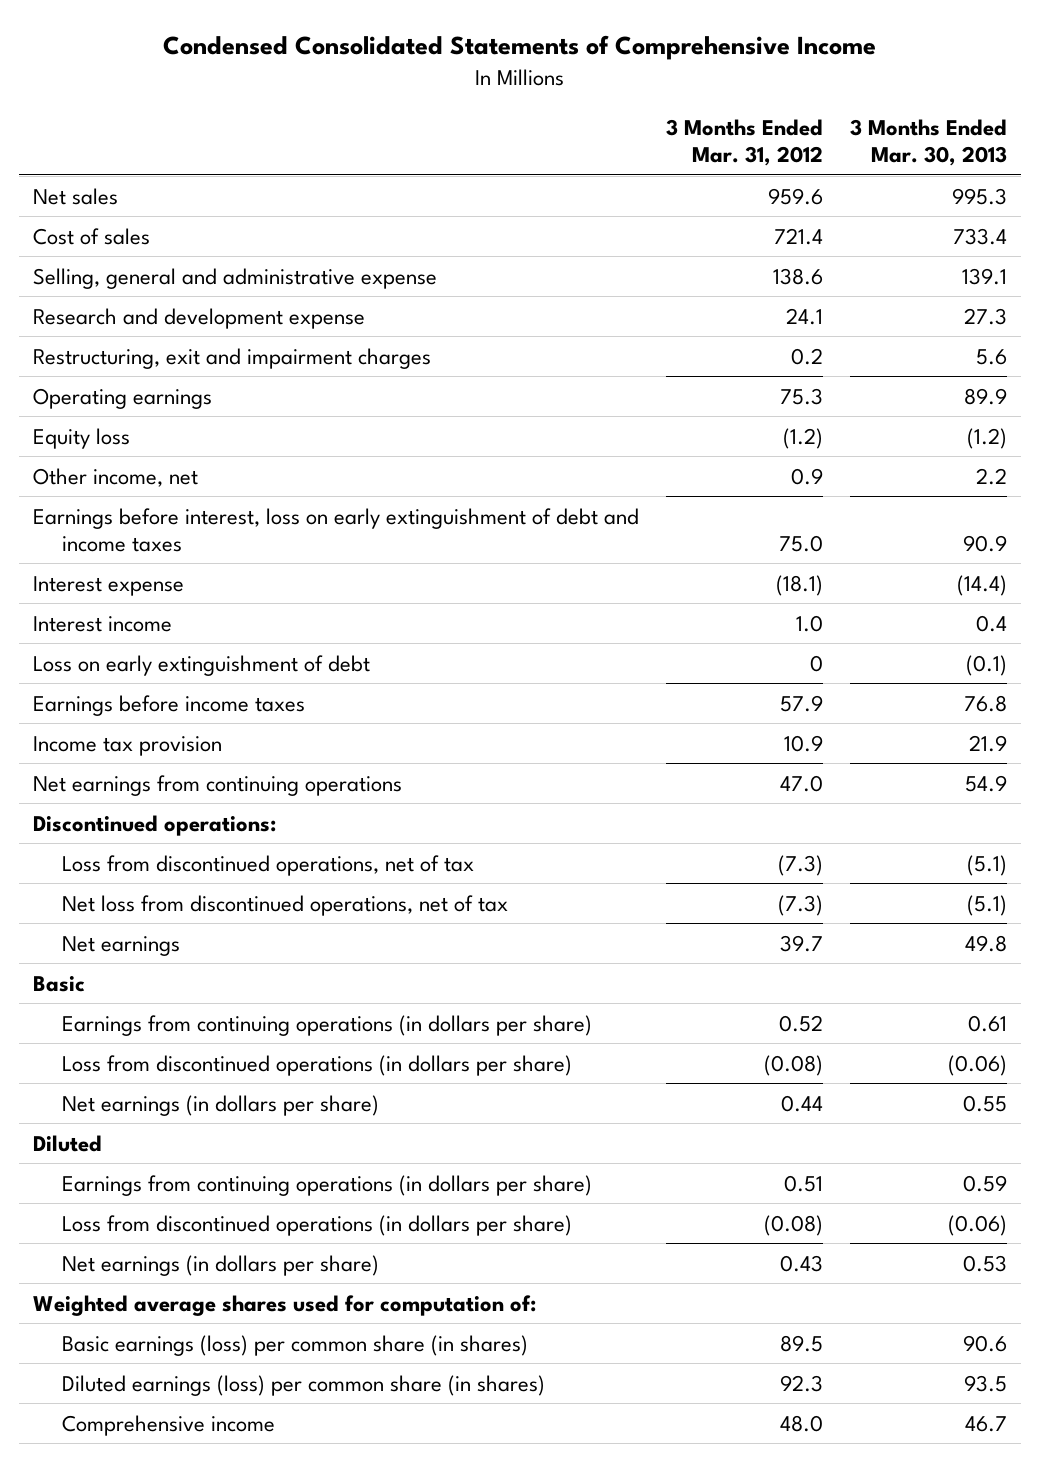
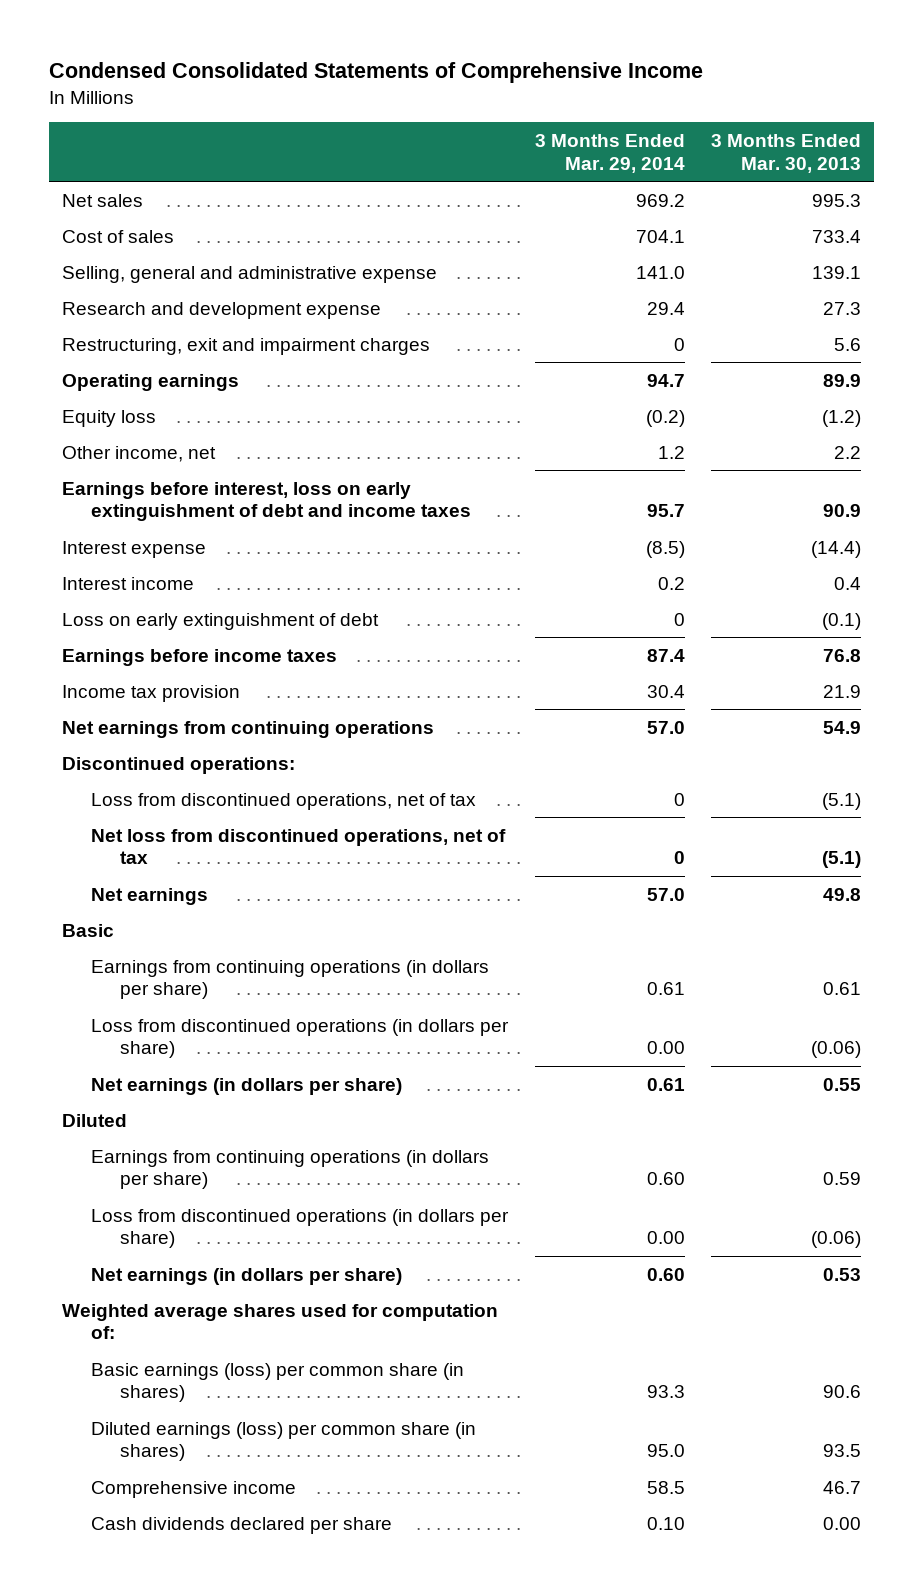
[666,118,824,166] 3 Months Ended Mar. 31, 2012 -> none
none -> [534,134,685,173] 3 Months Ended Mar. 29, 2014
none -> [91,1516,393,1534] Cash dividends declared per share

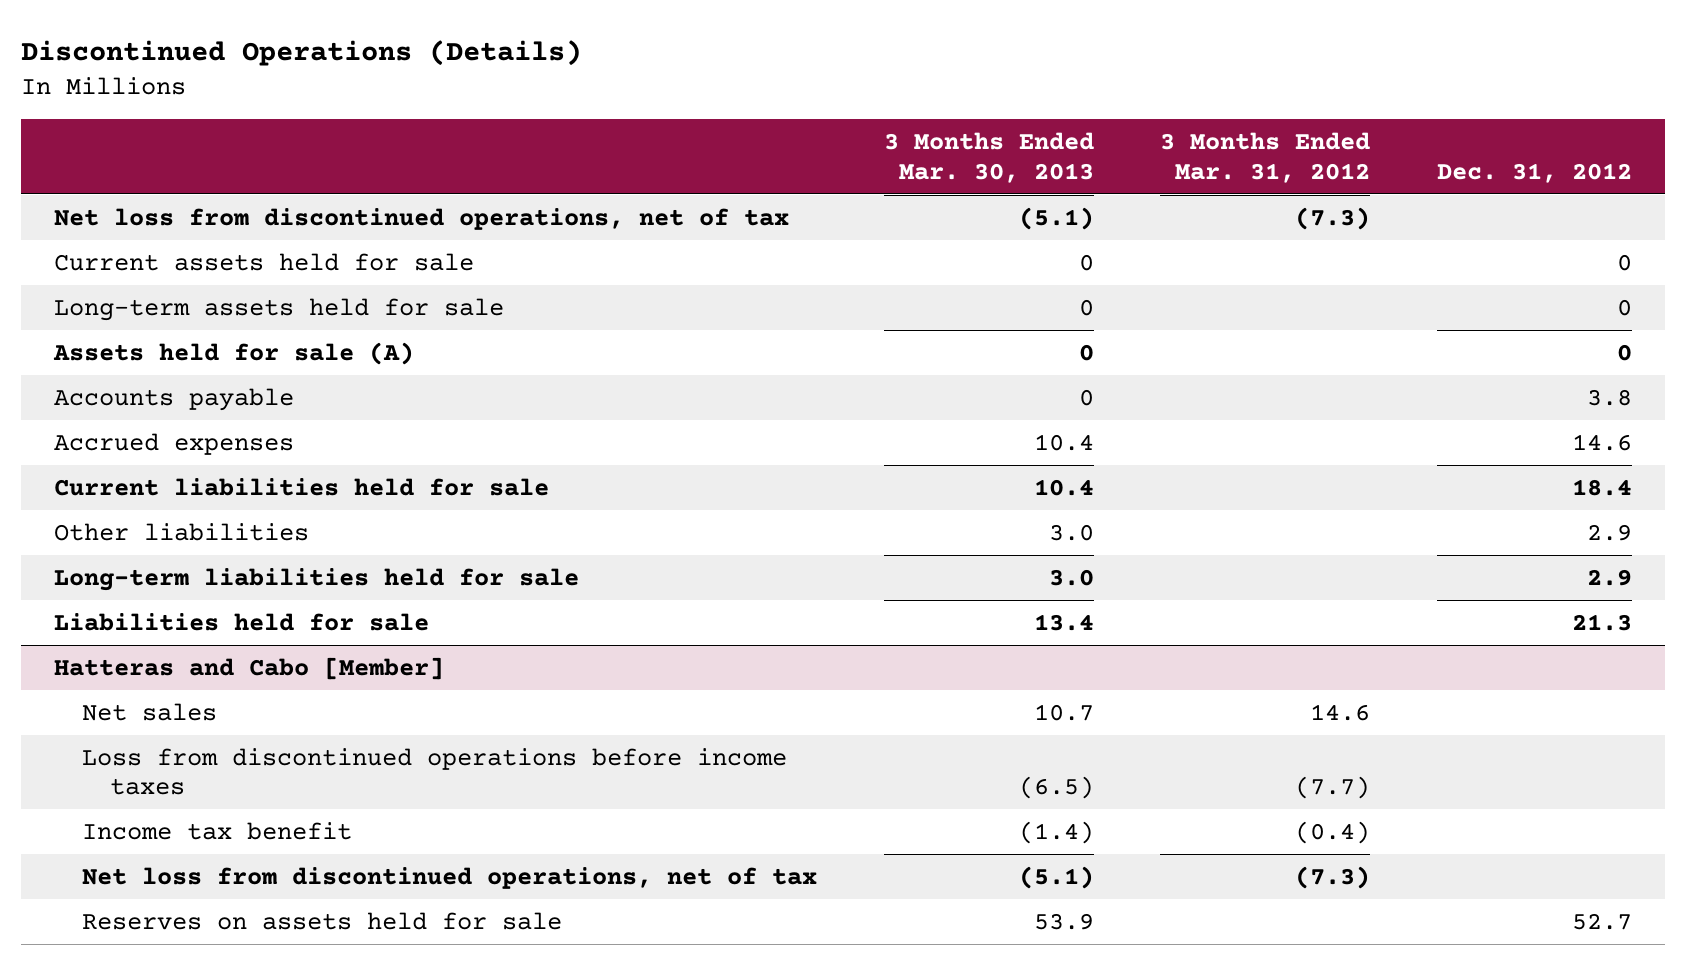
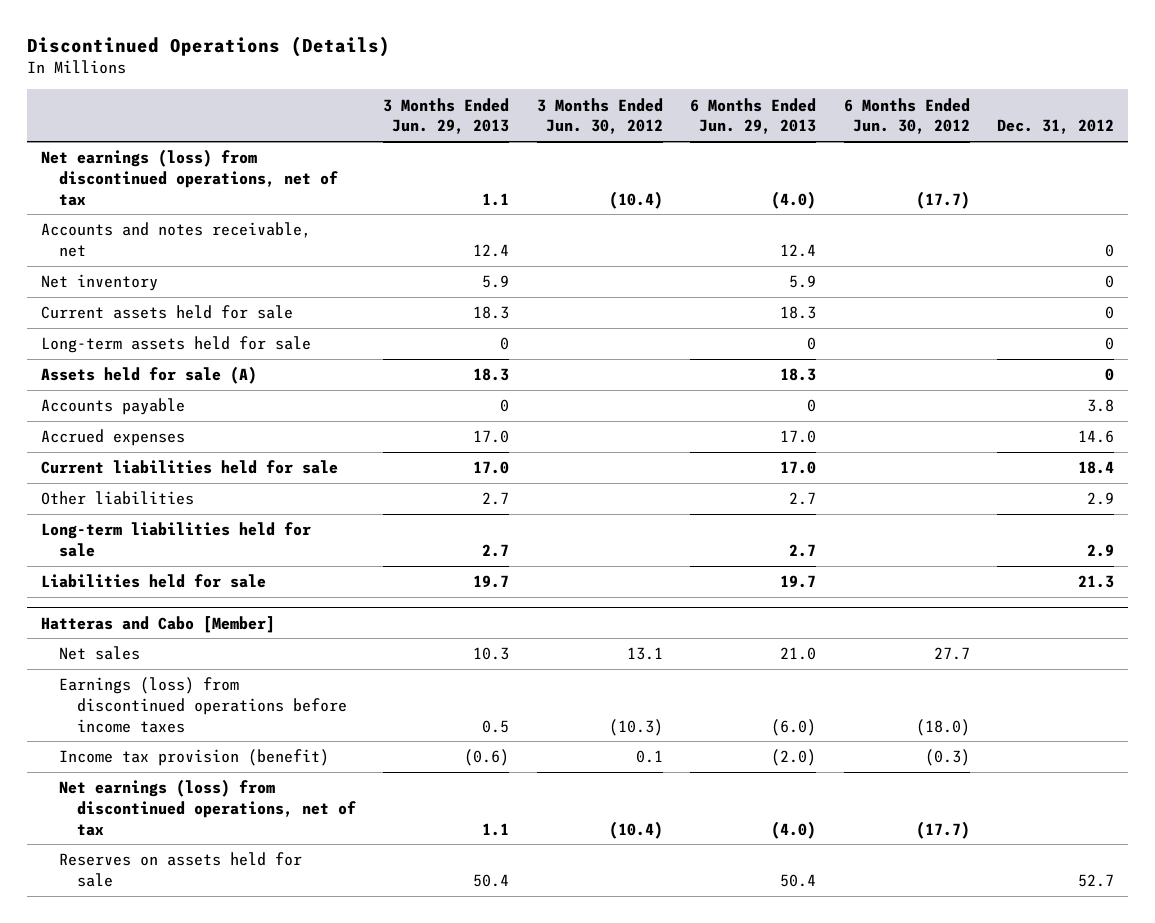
[883,132,1094,183] 3 Months Ended Mar. 30, 2013 -> none
[1160,132,1371,183] 3 Months Ended Mar. 31, 2012 -> none
none -> [383,97,510,135] 3 Months Ended Jun. 29, 2013
none -> [536,97,663,135] 3 Months Ended Jun. 30, 2012
none -> [690,97,817,135] 6 Months Ended Jun. 29, 2013
none -> [843,97,970,135] 6 Months Ended Jun. 30, 2012
[54,207,790,230] Net loss from discontinued operations, net of tax -> [40,149,338,206] Net earnings (loss) from discontinued operations, net of tax
none -> [40,222,311,257] Accounts and notes receivable, net
none -> [40,274,158,292] Net inventory
[82,747,788,796] Loss from discontinued operations before income taxes -> [58,677,347,733] Earnings (loss) from discontinued operations before income taxes
[82,821,353,840] Income tax benefit -> [58,749,329,767] Income tax provision (benefit)
[82,866,818,889] Net loss from discontinued operations, net of tax -> [58,779,356,836] Net earnings (loss) from discontinued operations, net of tax

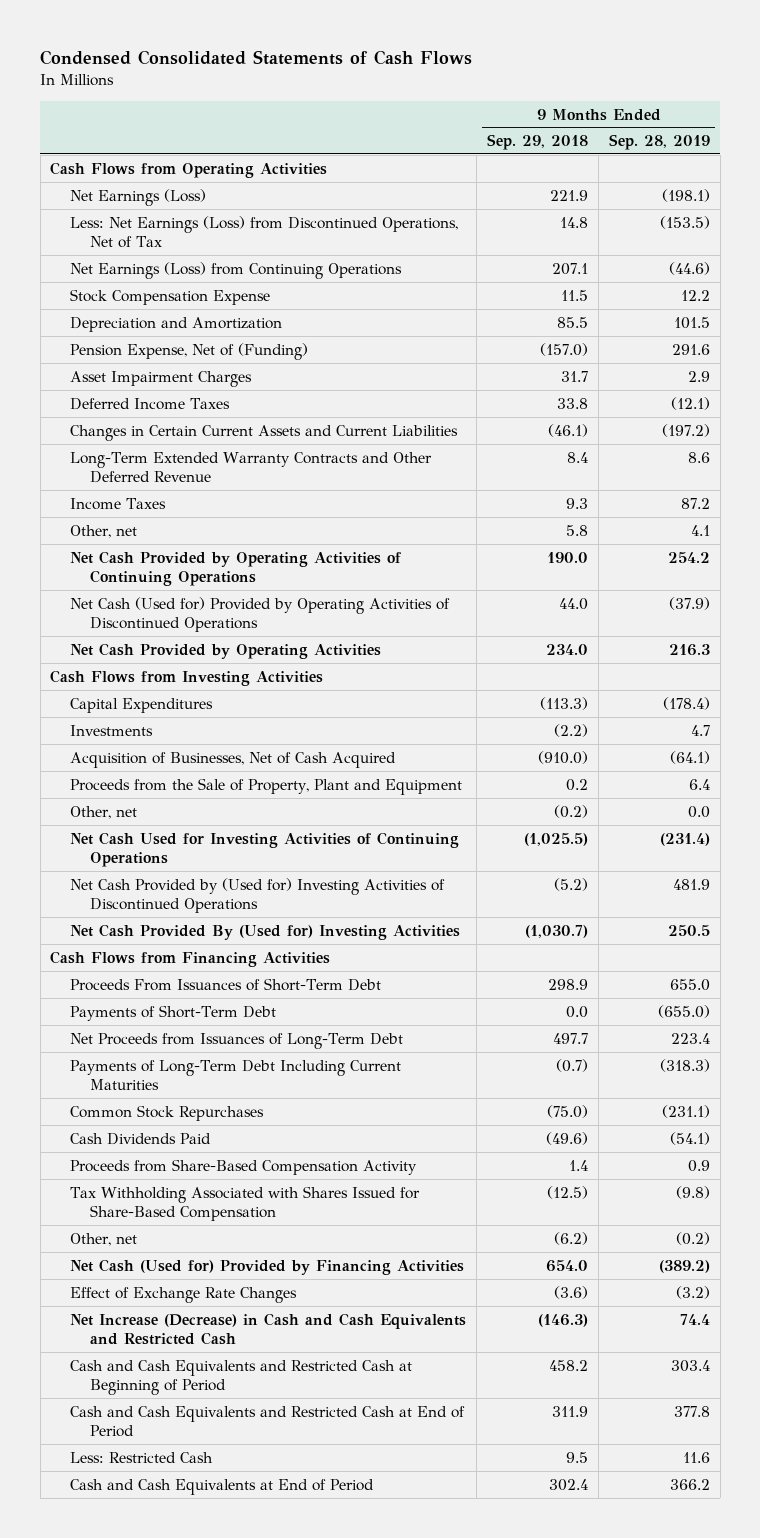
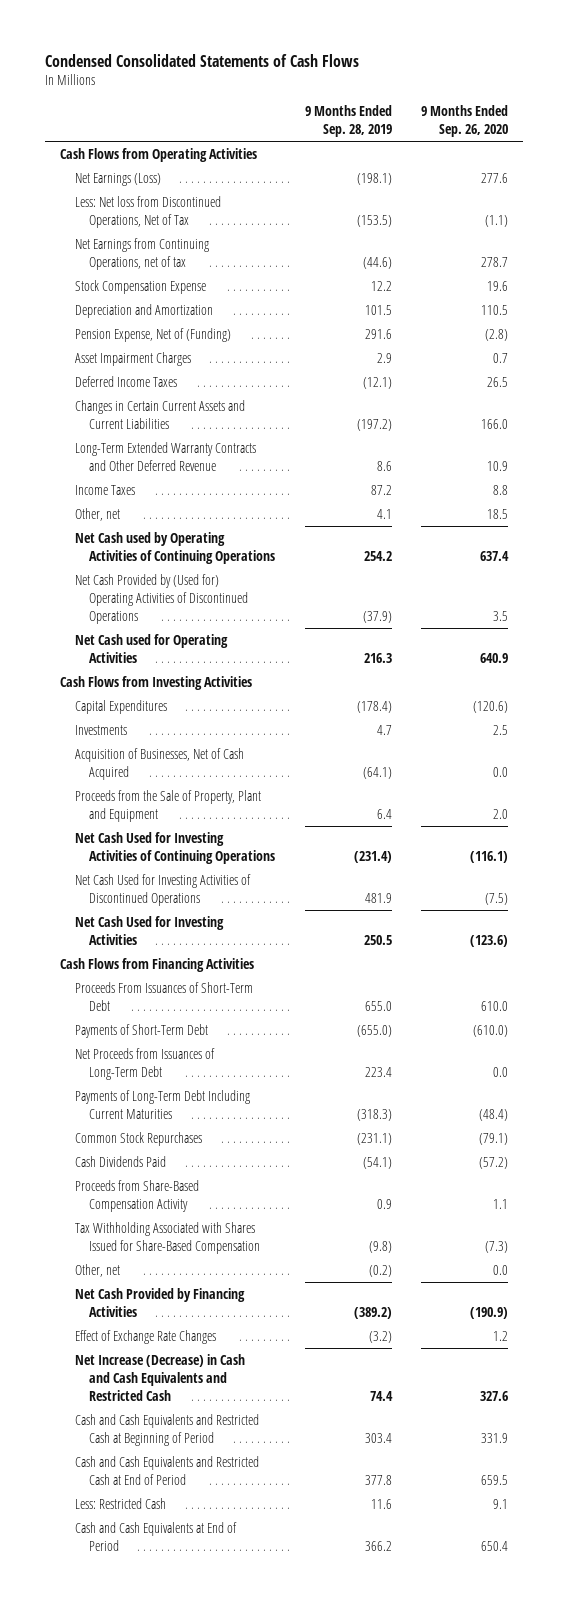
[487,134,589,151] Sep. 29, 2018 -> none
none -> [421,105,509,138] 9 Months Ended Sep. 26, 2020
[70,215,459,248] Less: Net Earnings (Loss) from Discontinued Operations, Net of Tax -> [74,196,221,228] Less: Net loss from Discontinued Operations, Net of Tax
[70,261,403,279] Net Earnings (Loss) from Continuing Operations -> [74,238,209,270] Net Earnings from Continuing Operations, net of tax
[70,550,403,586] Net Cash Provided by Operating Activities of Continuing Operations -> [74,532,276,564] Net Cash used by Operating Activities of Continuing Operations
[70,596,451,632] Net Cash (Used for) Provided by Operating Activities of Discontinued Operations -> [74,574,249,624] Net Cash Provided by (Used for) Operating Activities of Discontinued Operations
[70,642,382,659] Net Cash Provided by Operating Activities -> [74,634,228,663] Net Cash used for Operating Activities
[70,805,138,819] Other, net -> none
[70,877,446,913] Net Cash Provided by (Used for) Investing Activities of Discontinued Operations -> [74,874,251,906] Net Cash Used for Investing Activities of Discontinued Operations
[70,923,461,940] Net Cash Provided By (Used for) Investing Activities -> [74,916,224,945] Net Cash Used for Investing Activities
[70,1258,465,1275] Net Cash (Used for) Provided by Financing Activities -> [74,1288,245,1317] Net Cash Provided by Financing Activities

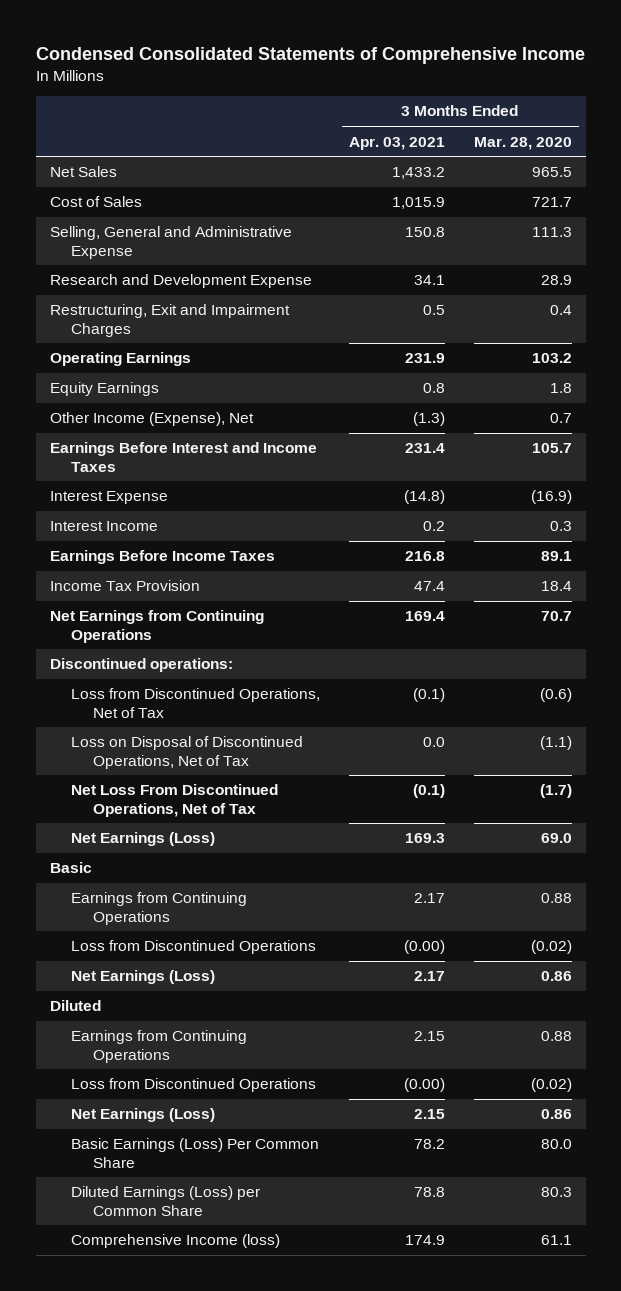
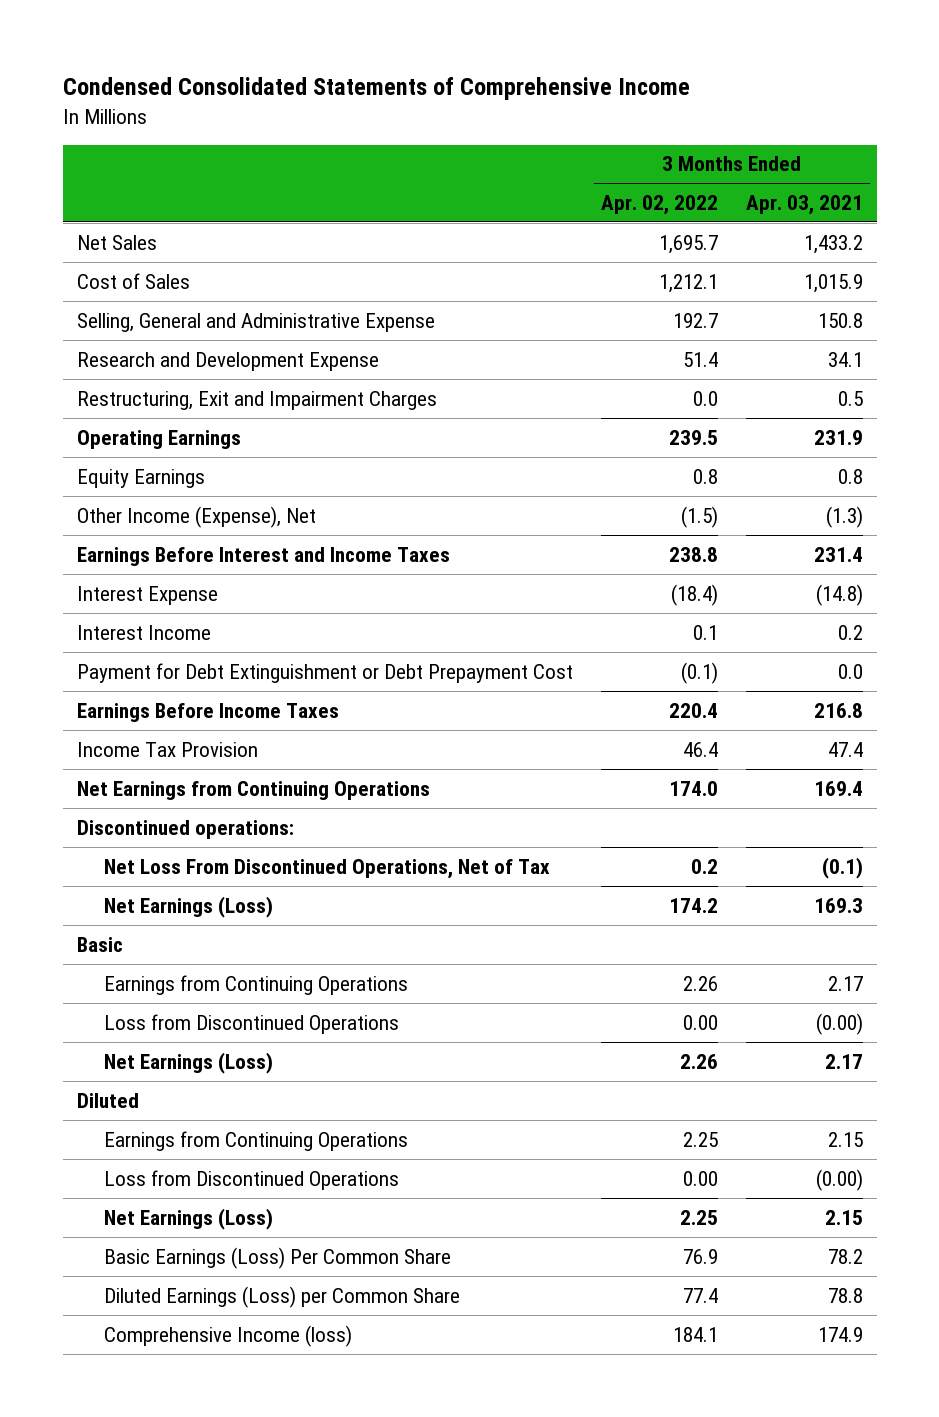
[473,136,572,150] Mar. 28, 2020 -> none
none -> [600,194,718,215] Apr. 02, 2022
none -> [76,662,573,683] Payment for Debt Extinguishment or Debt Prepayment Cost
[71,688,321,718] Loss from Discontinued Operations, Net of Tax -> none
[71,736,304,769] Loss on Disposal of Discontinued Operations, Net of Tax -> none

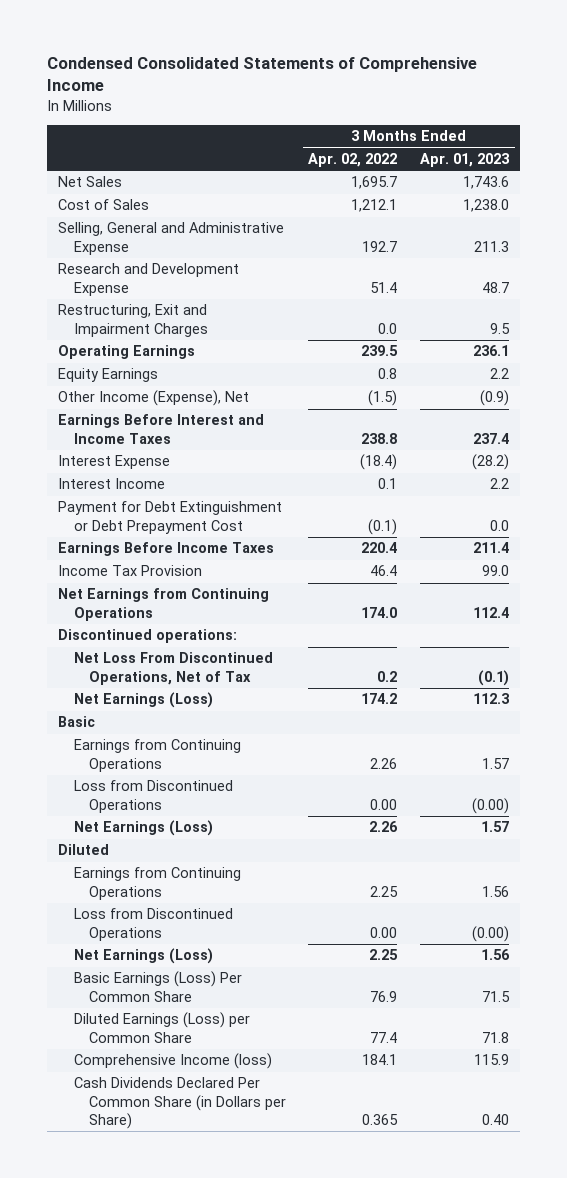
[745,194,863,215] Apr. 03, 2021 -> none
none -> [420,153,511,168] Apr. 01, 2023
none -> [73,1077,286,1129] Cash Dividends Declared Per Common Share (in Dollars per Share)

